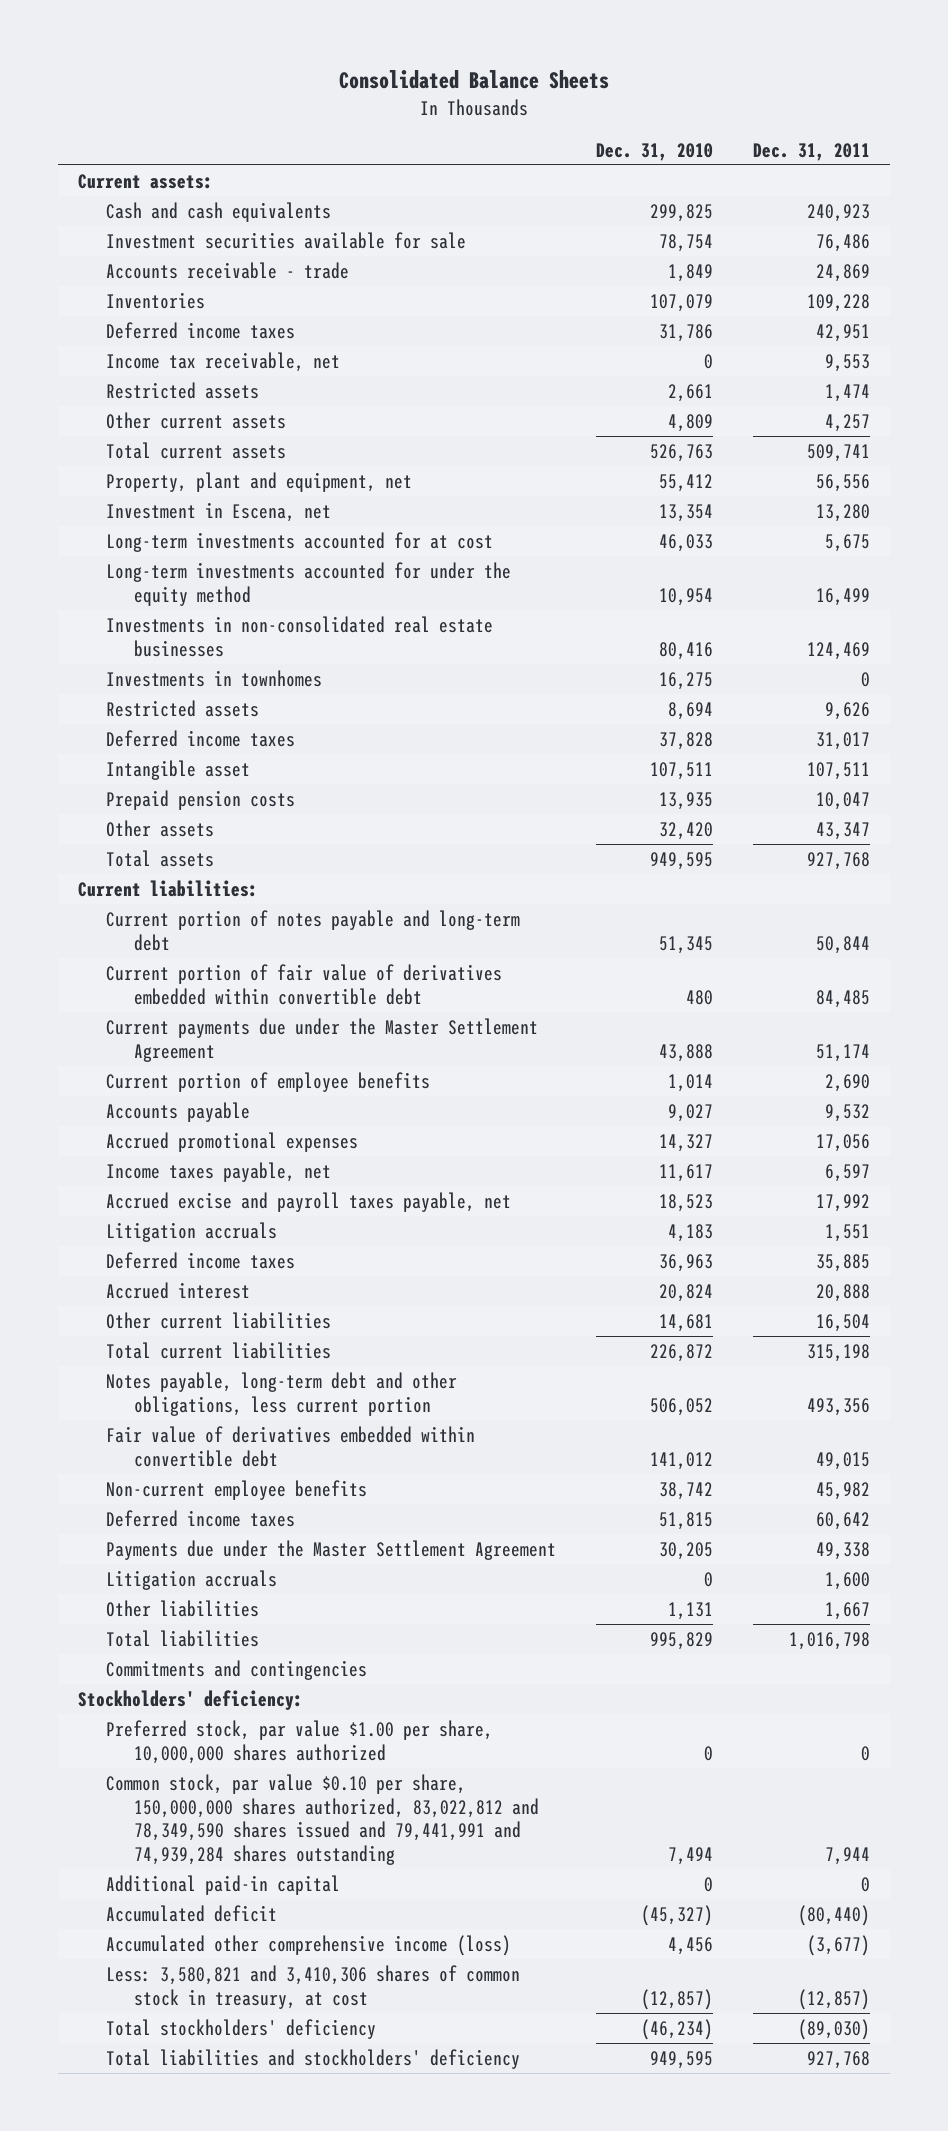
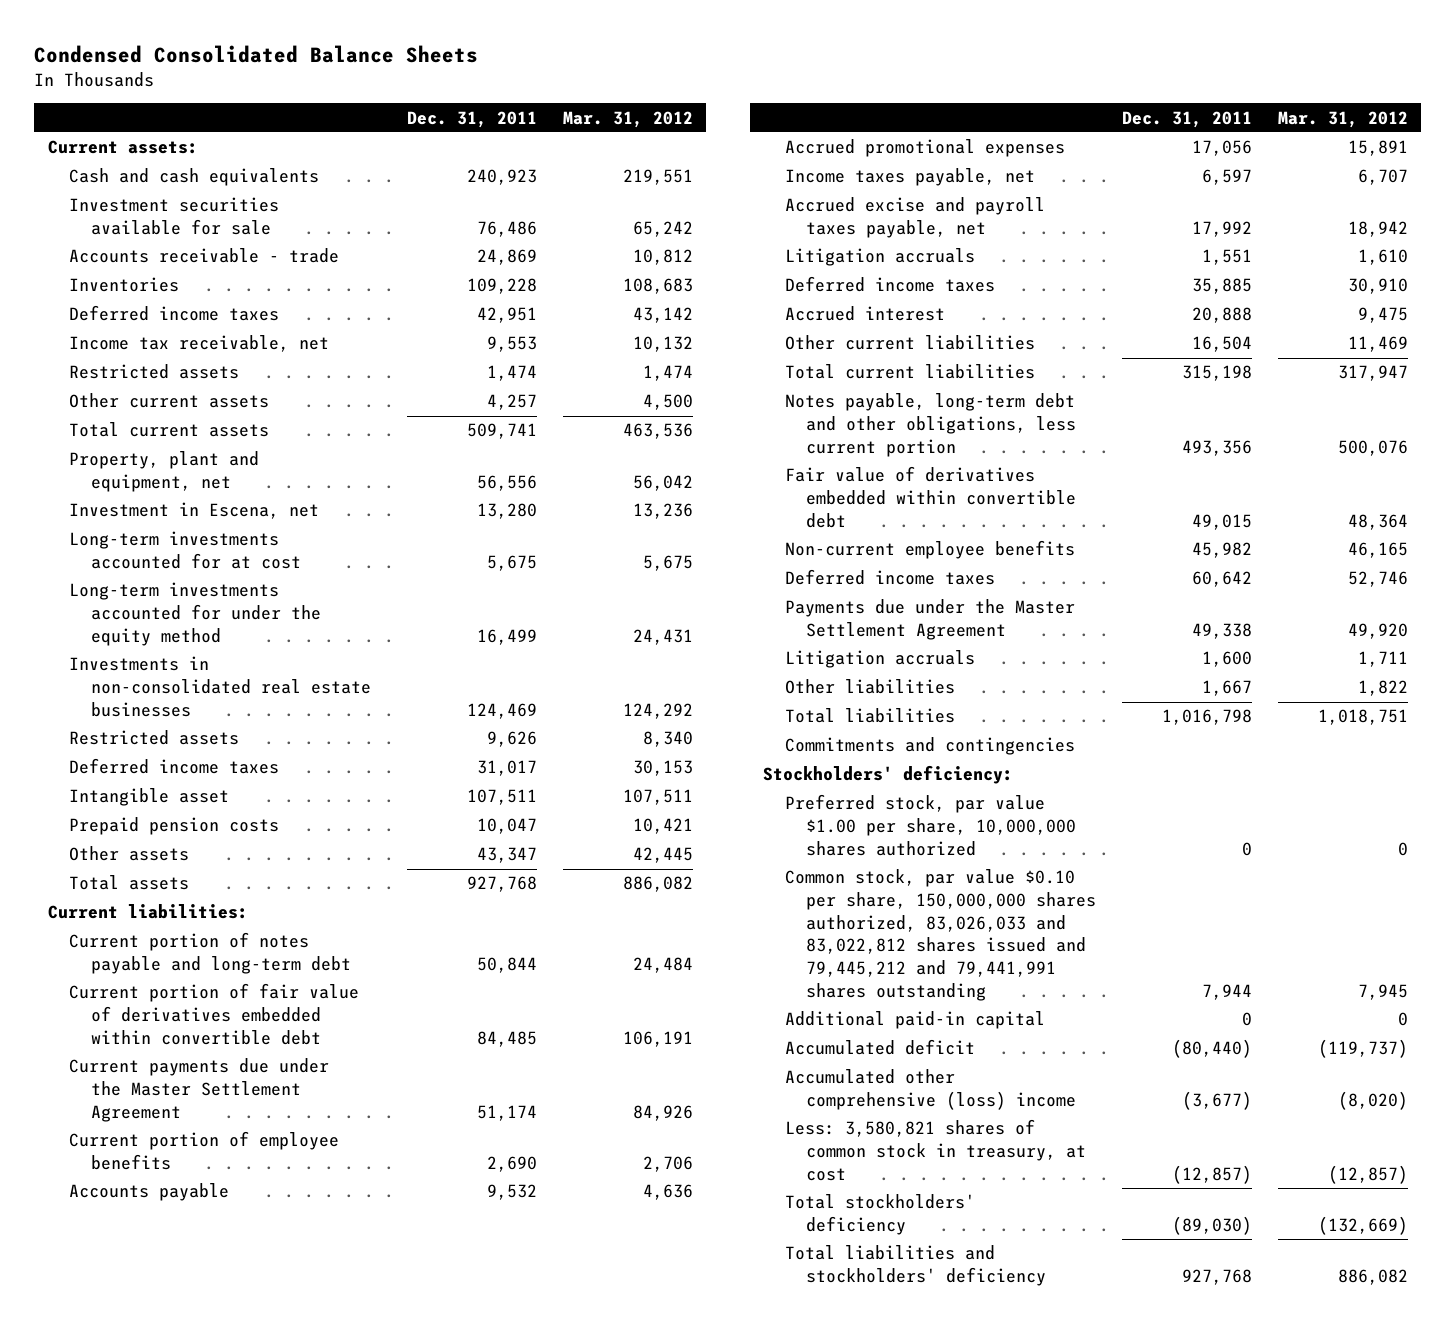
[338,70,609,90] Consolidated Balance Sheets -> [34,44,479,63] Condensed Consolidated Balance Sheets
[595,142,713,161] Dec. 31, 2010 -> none
none -> [562,110,693,128] Mar. 31, 2012
[105,669,322,687] Investments in townhomes -> none
[105,1773,539,1865] Common stock, par value $0.10 per share, 150,000,000 shares authorized, 83,022,812 and 78,349,590 shares issued and 79,441,991 and 74,939,284 shares outstanding -> [784,869,1097,1001] Common stock, par value $0.10 per share, 150,000,000 shares authorized, 83,026,033 and 83,022,812 shares issued and 79,445,212 and 79,441,991 shares outstanding
[105,1934,511,1956] Accumulated other comprehensive income (loss) -> [784,1069,1077,1111] Accumulated other comprehensive (loss) income
[105,1964,520,2009] Less: 3,580,821 and 3,410,306 shares of common stock in treasury, at cost -> [784,1119,1087,1181] Less: 3,580,821 shares of common stock in treasury, at cost

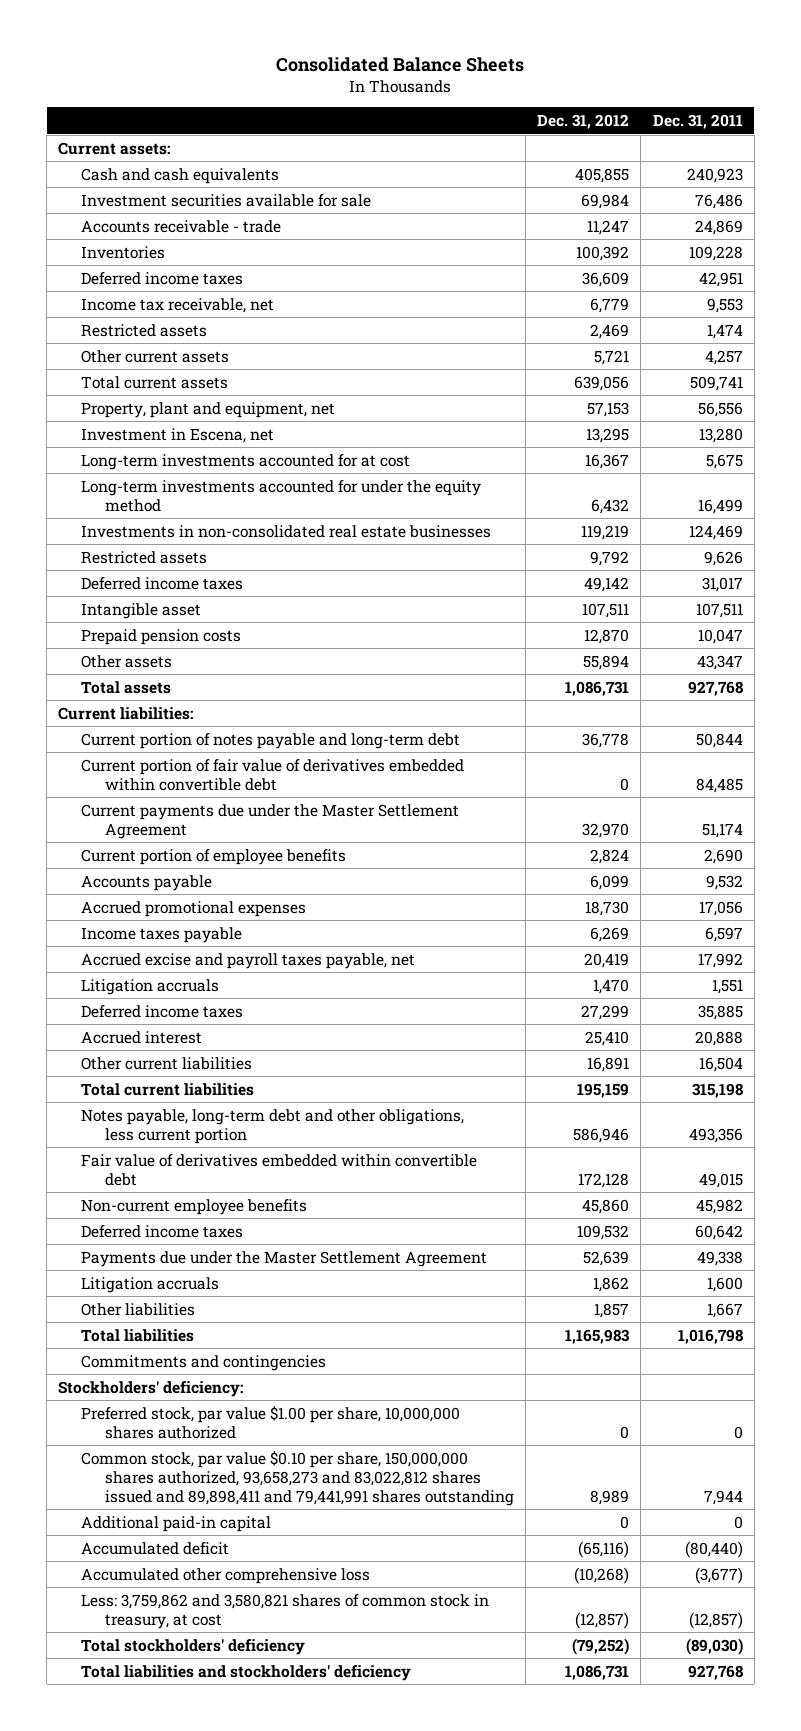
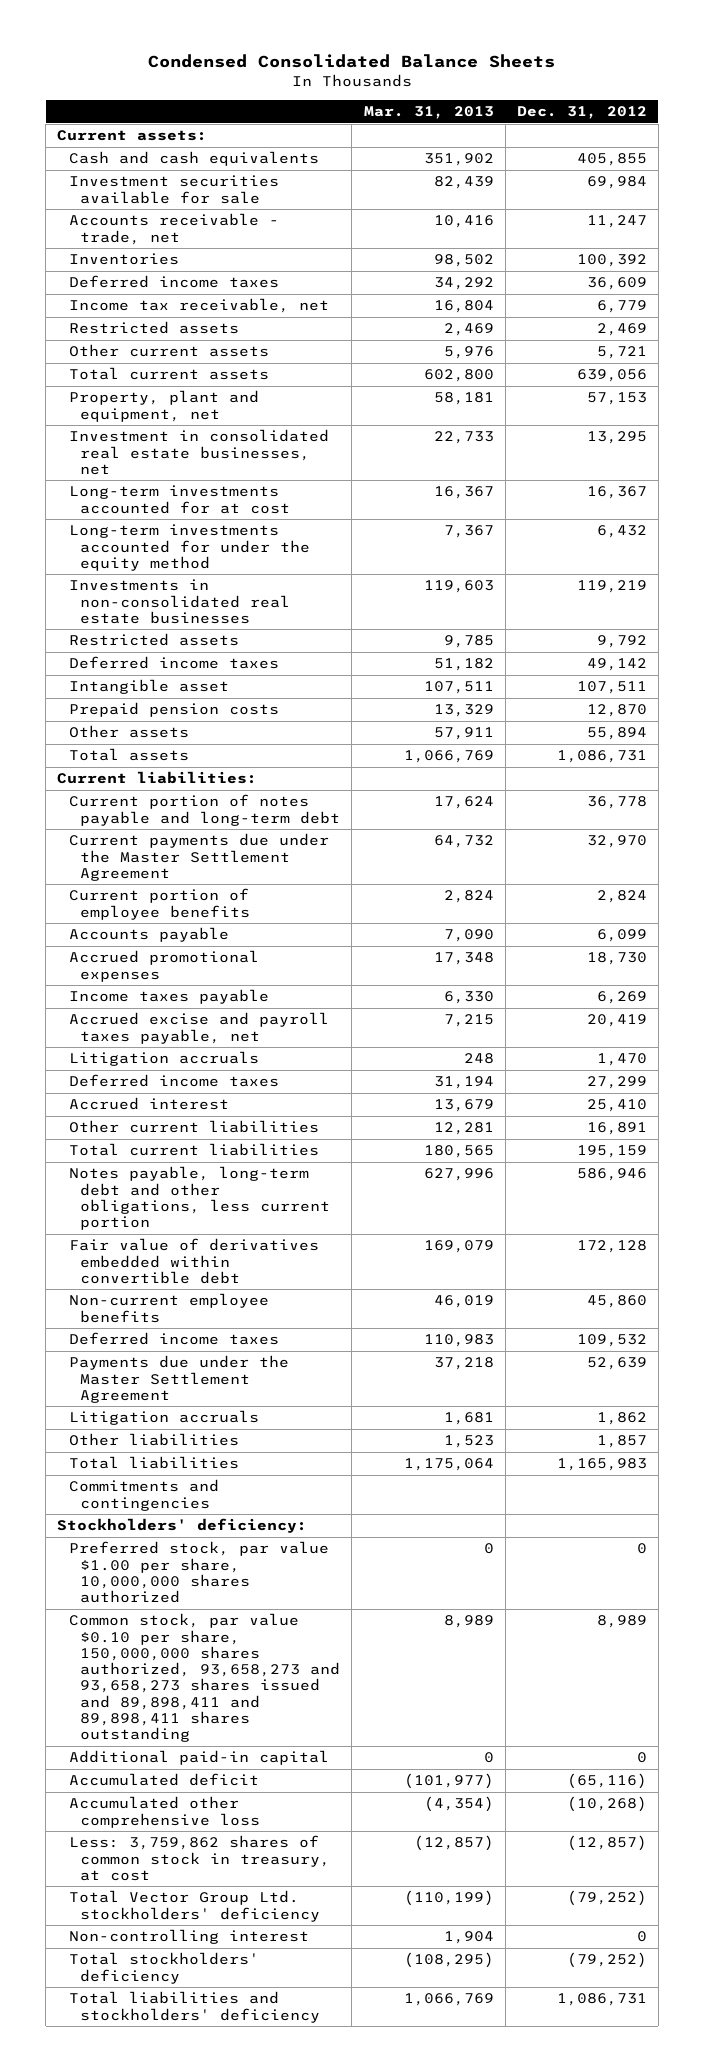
[276,56,525,72] Consolidated Balance Sheets -> [148,54,556,69] Condensed Consolidated Balance Sheets
[652,113,743,129] Dec. 31, 2011 -> none
none -> [363,105,494,119] Mar. 31, 2013
[81,219,282,233] Accounts receivable - trade -> [68,213,279,245] Accounts receivable - trade, net
[81,427,275,443] Investment in Escena, net -> [68,429,329,475] Investment in consolidated real estate businesses, net
[81,758,465,791] Current portion of fair value of derivatives embedded within convertible debt -> none
[81,1450,514,1506] Common stock, par value $0.10 per share, 150,000,000 shares authorized, 93,658,273 and 83,022,812 shares issued and 89,898,411 and 79,441,991 shares outstanding -> [68,1613,341,1743] Common stock, par value $0.10 per share, 150,000,000 shares authorized, 93,658,273 and 93,658,273 shares issued and 89,898,411 and 89,898,411 shares outstanding
[81,1593,490,1629] Less: 3,759,862 and 3,580,821 shares of common stock in treasury, at cost -> [68,1835,331,1881] Less: 3,759,862 shares of common stock in treasury, at cost
none -> [68,1890,321,1922] Total Vector Group Ltd. stockholders' deficiency
none -> [68,1929,309,1945] Non-controlling interest

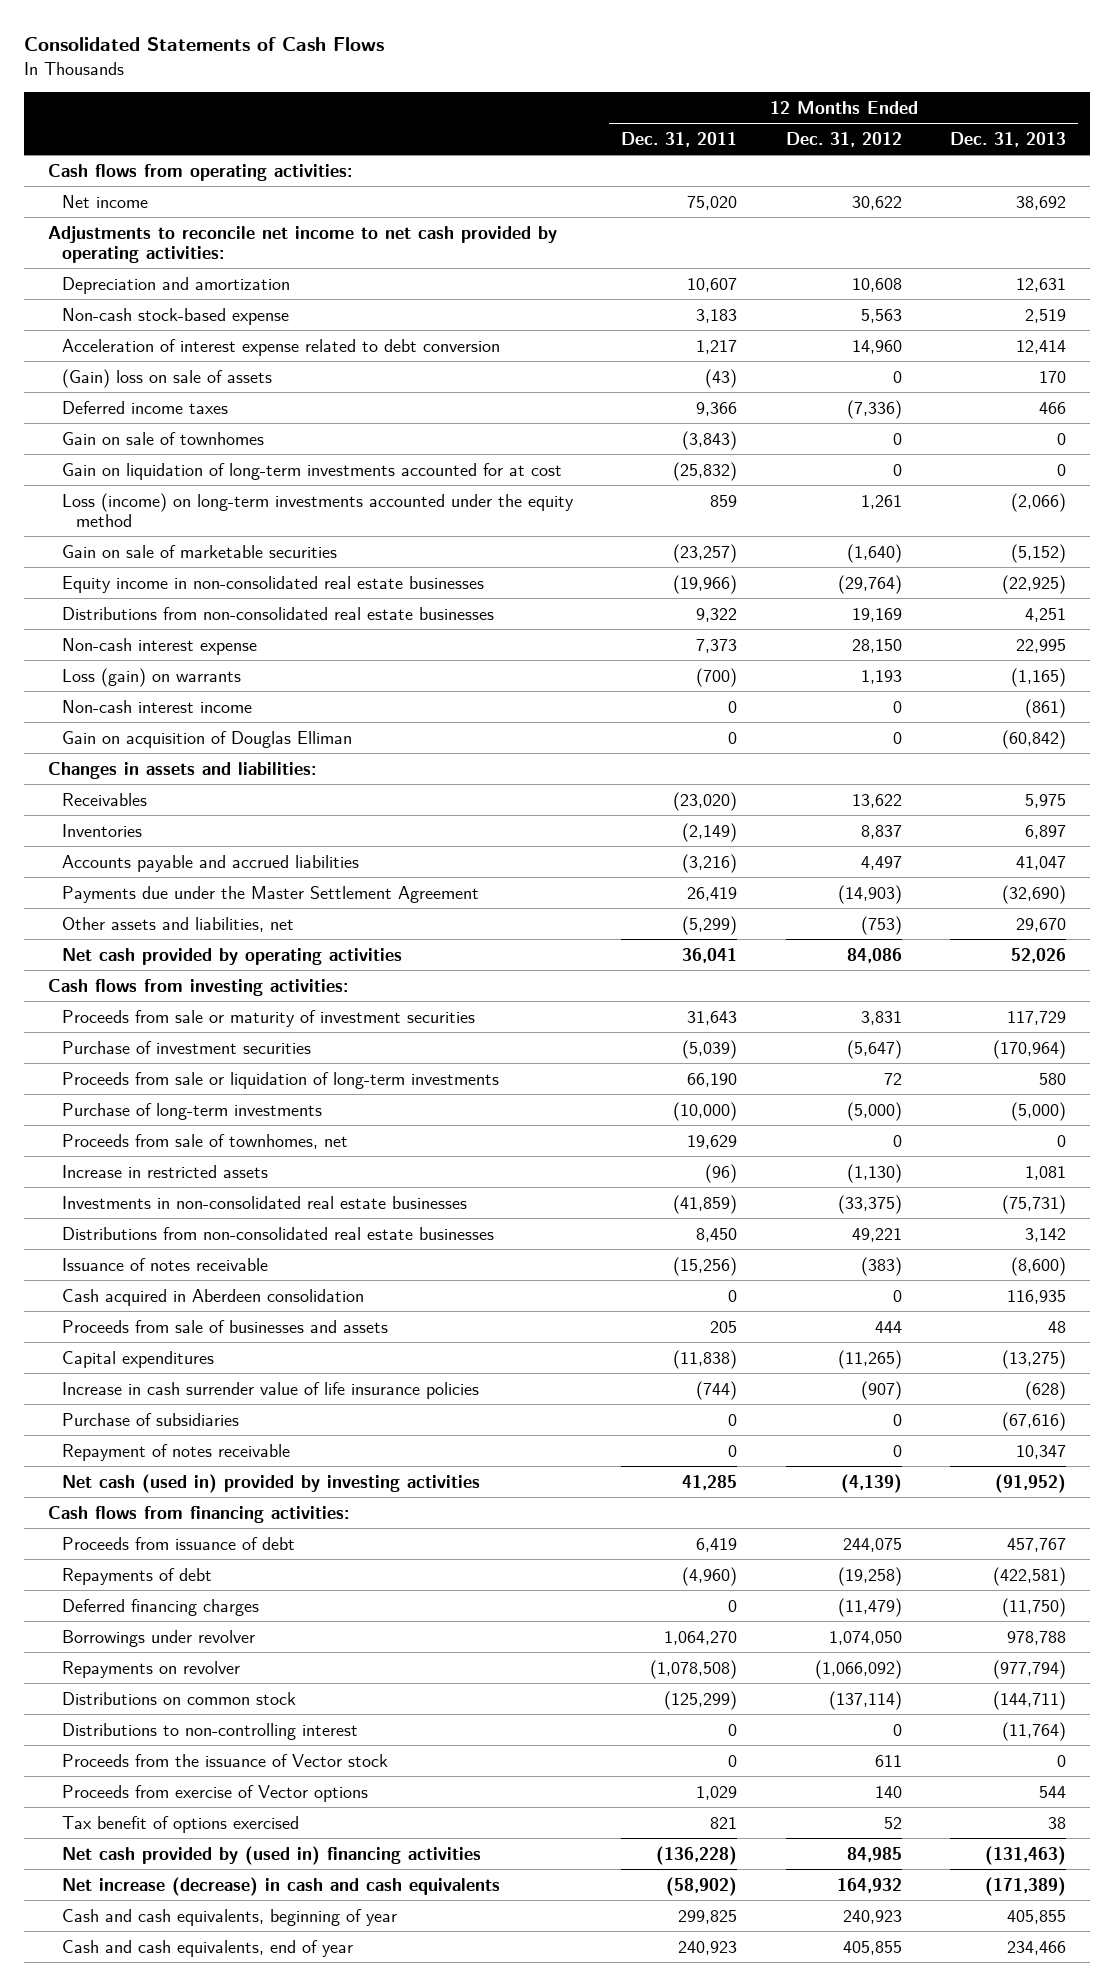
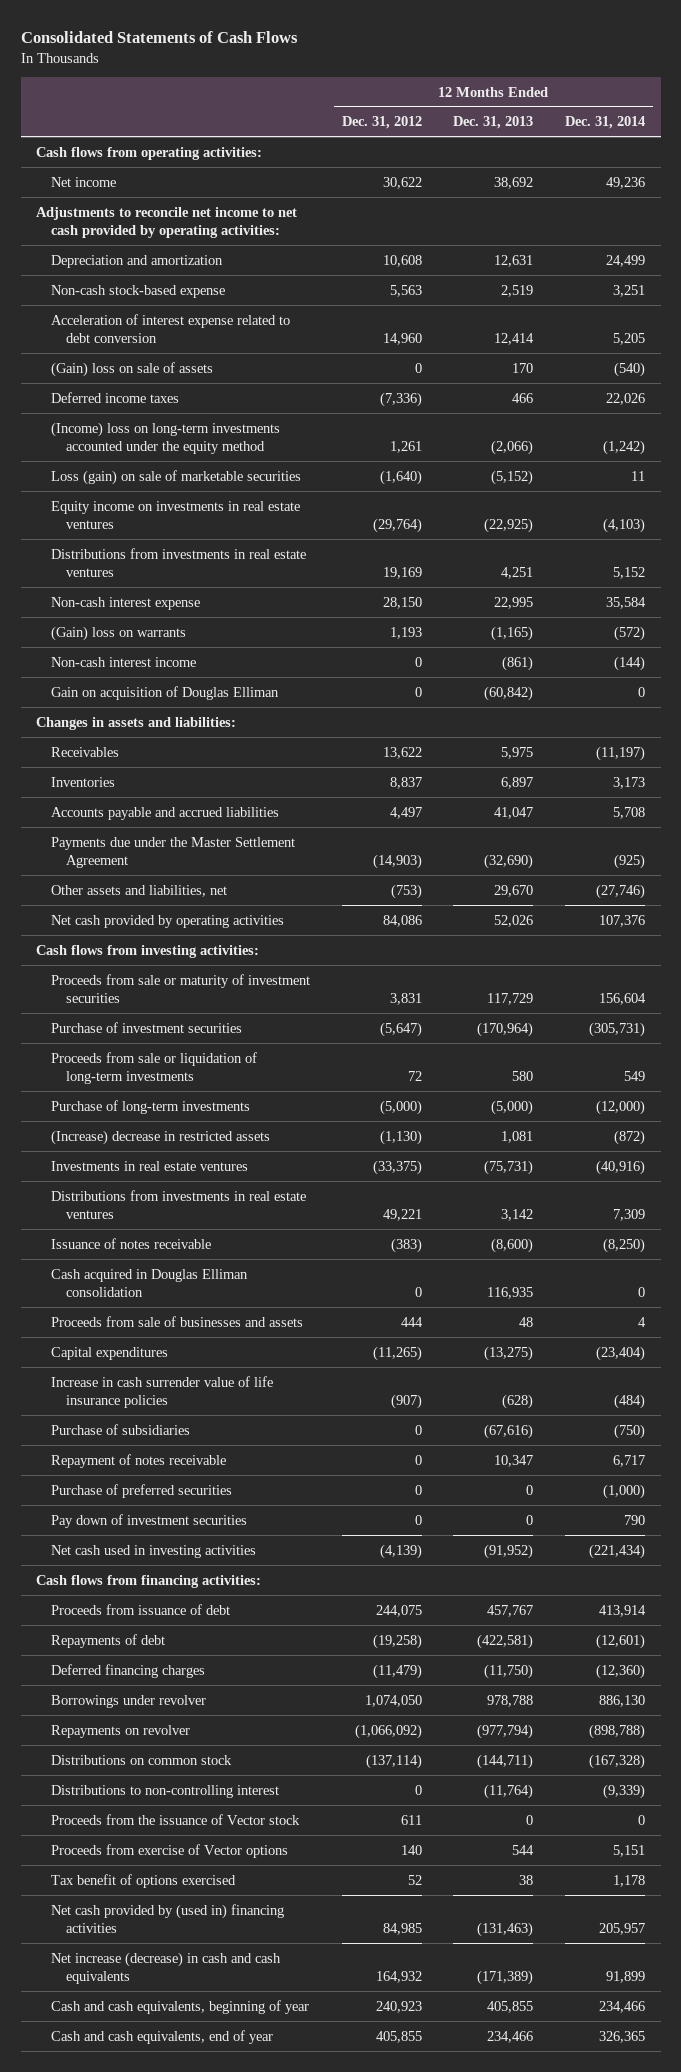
[621,131,738,147] Dec. 31, 2011 -> none
none -> [564,116,645,130] Dec. 31, 2014
[61,431,264,445] Gain on sale of townhomes -> none
[61,462,562,480] Gain on liquidation of long-term investments accounted for at cost -> none
[61,492,574,528] Loss (income) on long-term investments accounted under the equity method -> [51,421,281,454] (Income) loss on long-term investments accounted under the equity method
[61,544,337,558] Gain on sale of marketable securities -> [51,469,302,485] Loss (gain) on sale of marketable securities
[61,575,484,593] Equity income in non-consolidated real estate businesses -> [51,500,301,529] Equity income on investments in real estate ventures
[61,606,494,620] Distributions from non-consolidated real estate businesses -> [51,547,307,577] Distributions from investments in real estate ventures
[61,667,241,687] Loss (gain) on warrants -> [51,625,187,641] (Gain) loss on warrants
[61,1133,348,1149] Proceeds from sale of townhomes, net -> none
[61,1164,268,1178] Increase in restricted assets -> [51,1129,271,1145] (Increase) decrease in restricted assets
[61,1195,467,1209] Investments in non-consolidated real estate businesses -> [51,1160,249,1171] Investments in real estate ventures
[61,1226,494,1240] Distributions from non-consolidated real estate businesses -> [51,1189,307,1219] Distributions from investments in real estate ventures
[61,1288,364,1306] Cash acquired in Aberdeen consolidation -> [51,1268,249,1297] Cash acquired in Douglas Elliman consolidation
none -> [51,1483,233,1498] Purchase of preferred securities
none -> [51,1513,248,1528] Pay down of investment securities
[61,1473,480,1493] Net cash (used in) provided by investing activities -> [51,1544,257,1558] Net cash used in investing activities

